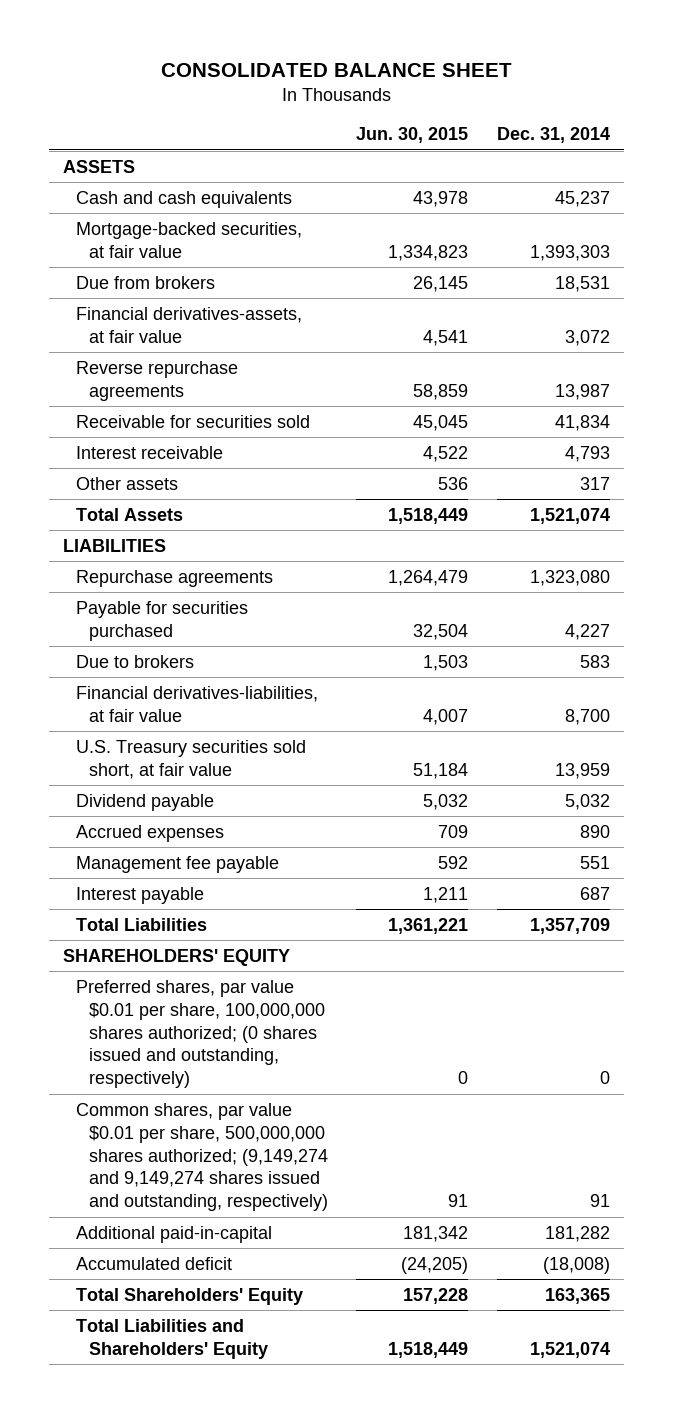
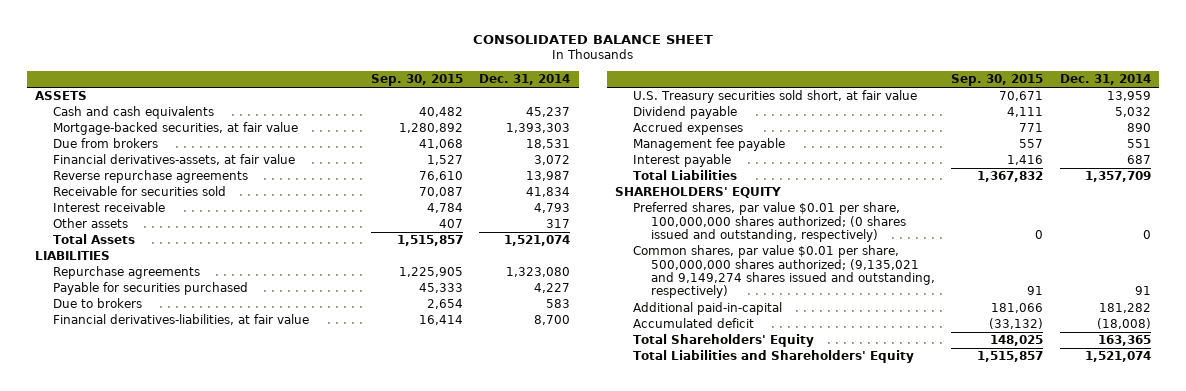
[356,127,469,144] Jun. 30, 2015 -> none
none -> [370,74,463,87] Sep. 30, 2015
[76,1102,329,1212] Common shares, par value $0.01 per share, 500,000,000 shares authorized; (9,149,274 and 9,149,274 shares issued and outstanding, respectively) -> [632,245,935,299] Common shares, par value $0.01 per share, 500,000,000 shares authorized; (9,135,021 and 9,149,274 shares issued and outstanding, respectively)

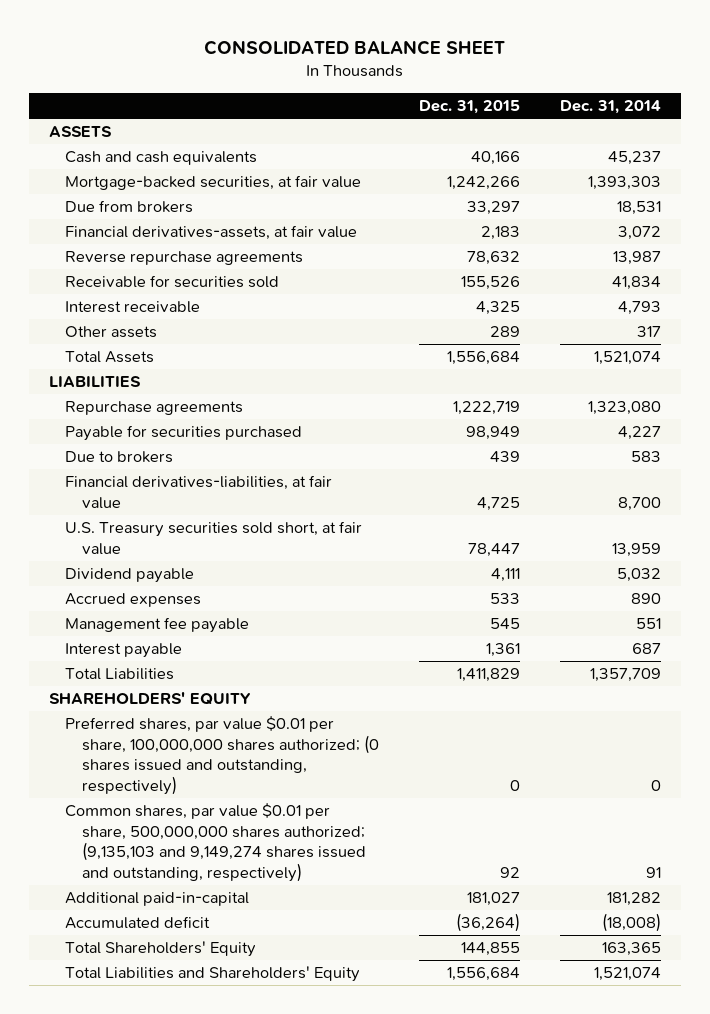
[370,74,463,87] Sep. 30, 2015 -> none
none -> [418,99,520,114] Dec. 31, 2015
[632,245,935,299] Common shares, par value $0.01 per share, 500,000,000 shares authorized; (9,135,021 and 9,149,274 shares issued and outstanding, respectively) -> [65,803,366,882] Common shares, par value $0.01 per share, 500,000,000 shares authorized; (9,135,103 and 9,149,274 shares issued and outstanding, respectively)

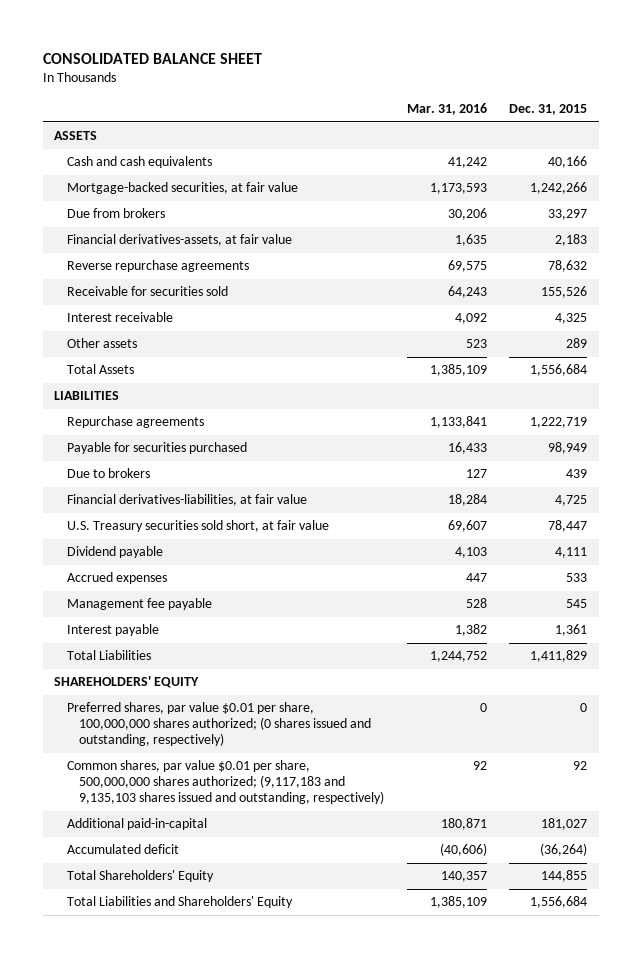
[560,99,662,114] Dec. 31, 2014 -> none
none -> [406,103,487,116] Mar. 31, 2016
[65,803,366,882] Common shares, par value $0.01 per share, 500,000,000 shares authorized; (9,135,103 and 9,149,274 shares issued and outstanding, respectively) -> [66,760,385,805] Common shares, par value $0.01 per share, 500,000,000 shares authorized; (9,117,183 and 9,135,103 shares issued and outstanding, respectively)

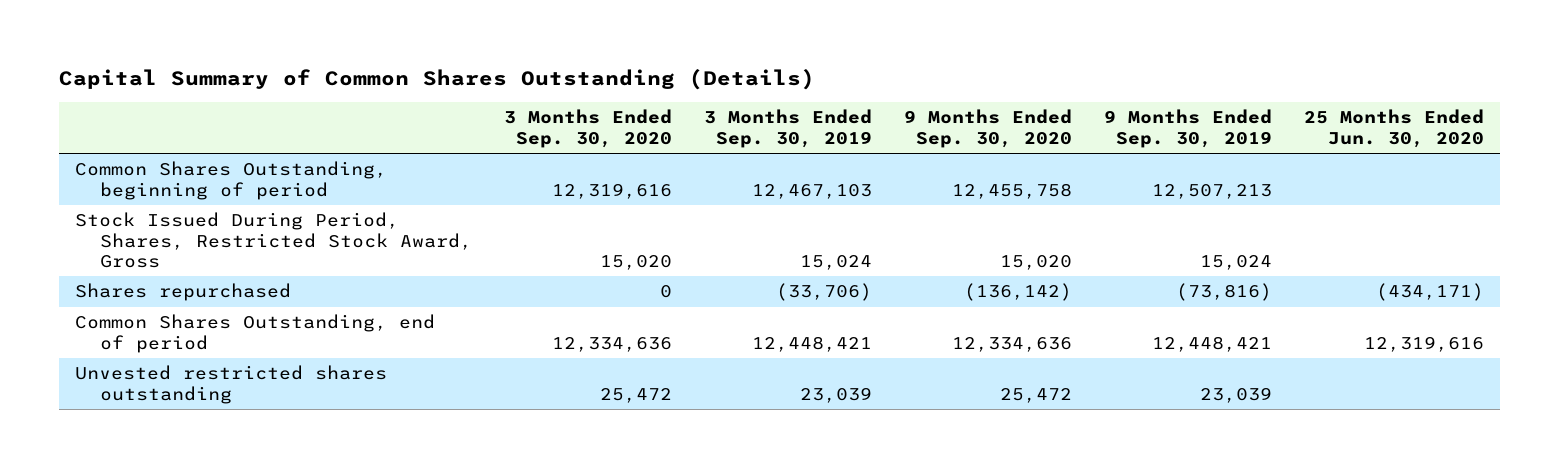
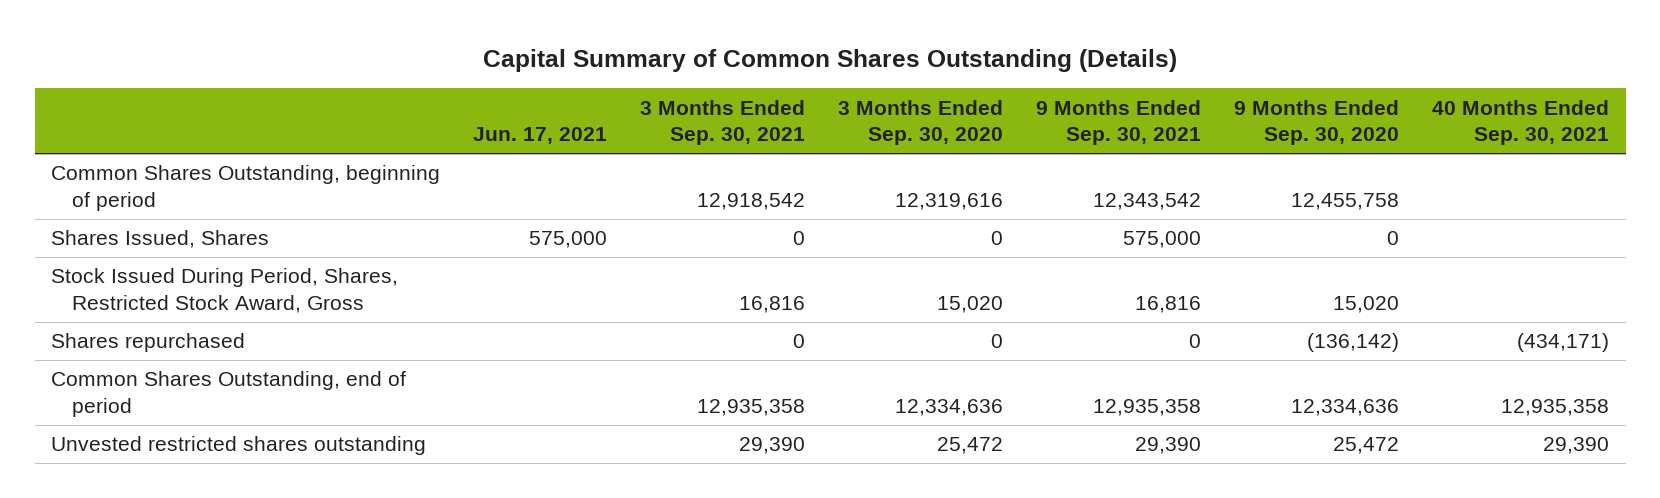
[704,109,873,148] 3 Months Ended Sep. 30, 2019 -> none
[1104,109,1273,148] 9 Months Ended Sep. 30, 2019 -> none
[1304,109,1485,148] 25 Months Ended Jun. 30, 2020 -> none
none -> [473,127,608,145] Jun. 17, 2021
none -> [640,99,806,146] 3 Months Ended Sep. 30, 2021
none -> [1036,99,1202,146] 9 Months Ended Sep. 30, 2021
none -> [1432,99,1610,146] 40 Months Ended Sep. 30, 2021
none -> [51,230,270,249] Shares Issued, Shares

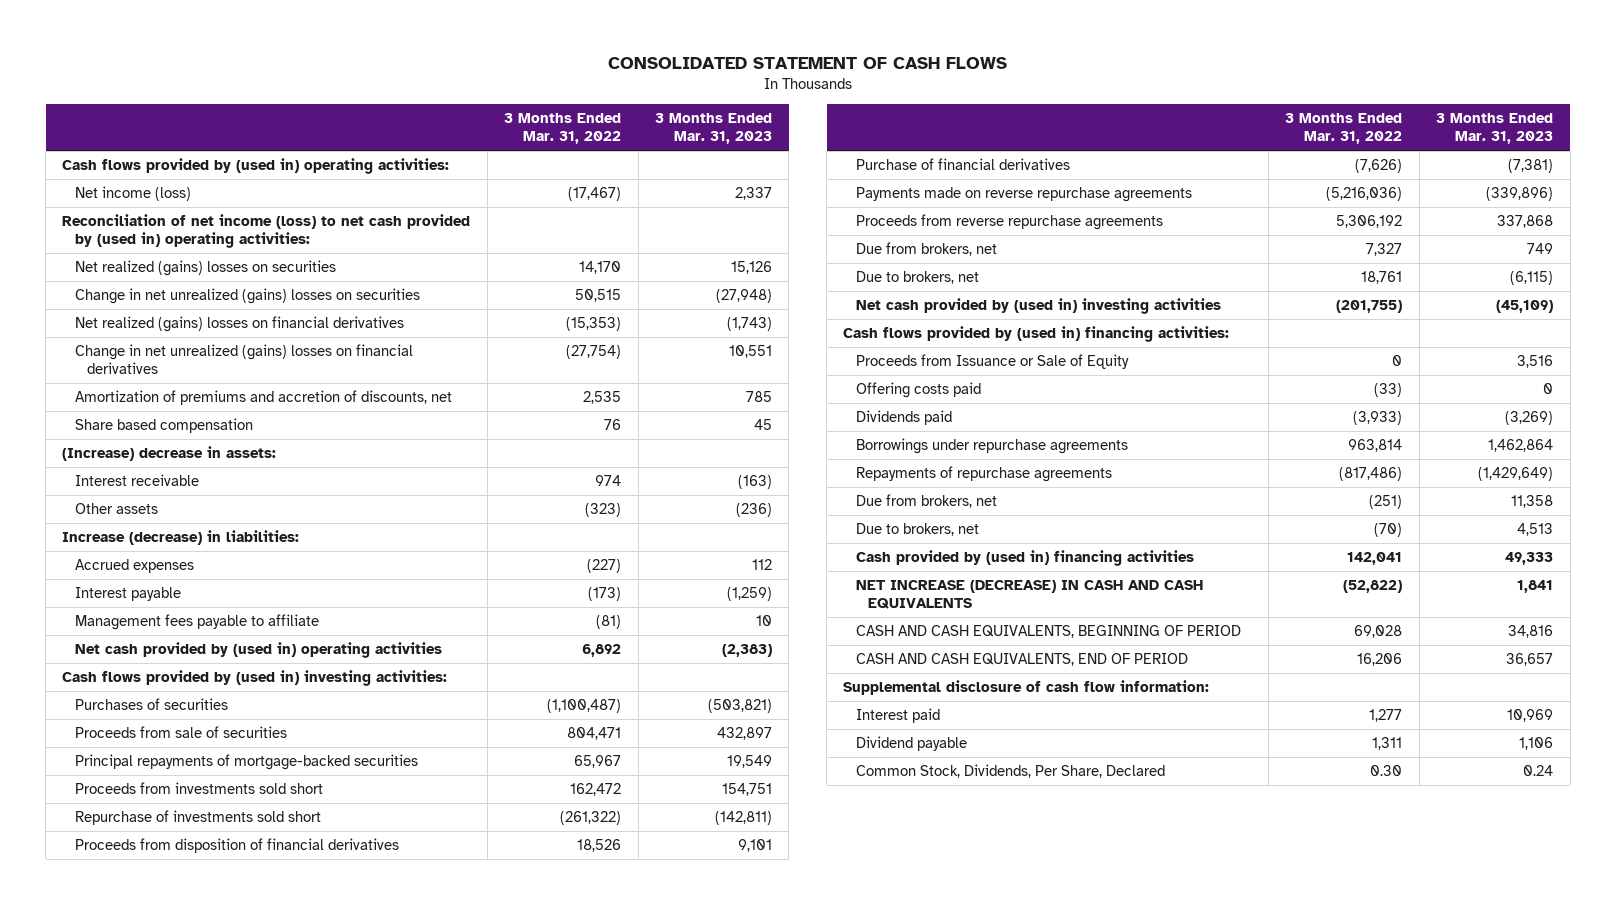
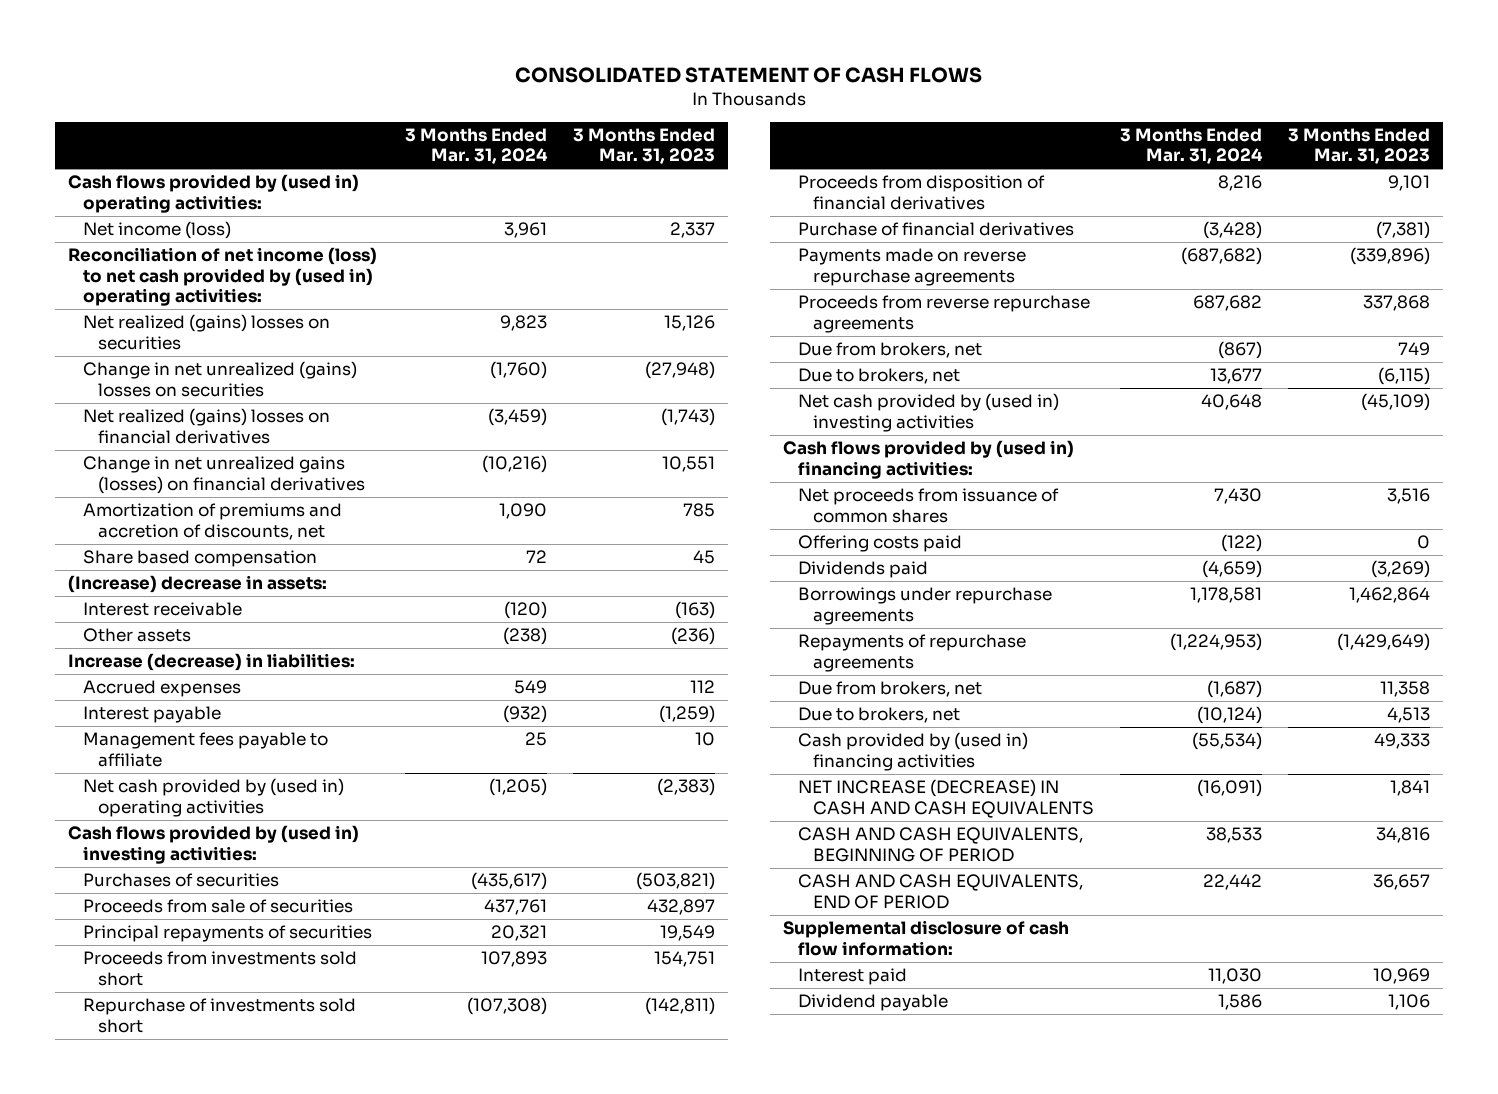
[504,113,622,145] 3 Months Ended Mar. 31, 2022 -> none
none -> [405,127,549,165] 3 Months Ended Mar. 31, 2024
[74,344,413,375] Change in net unrealized (gains) losses on financial derivatives -> [83,456,366,494] Change in net unrealized gains (losses) on financial derivatives
[74,754,418,771] Principal repayments of mortgage-backed securities -> [83,925,373,943] Principal repayments of securities
[855,354,1129,370] Proceeds from Issuance or Sale of Equity -> [798,488,1060,523] Net proceeds from issuance of common shares
[855,764,1165,779] Common Stock, Dividends, Per Share, Declared -> none

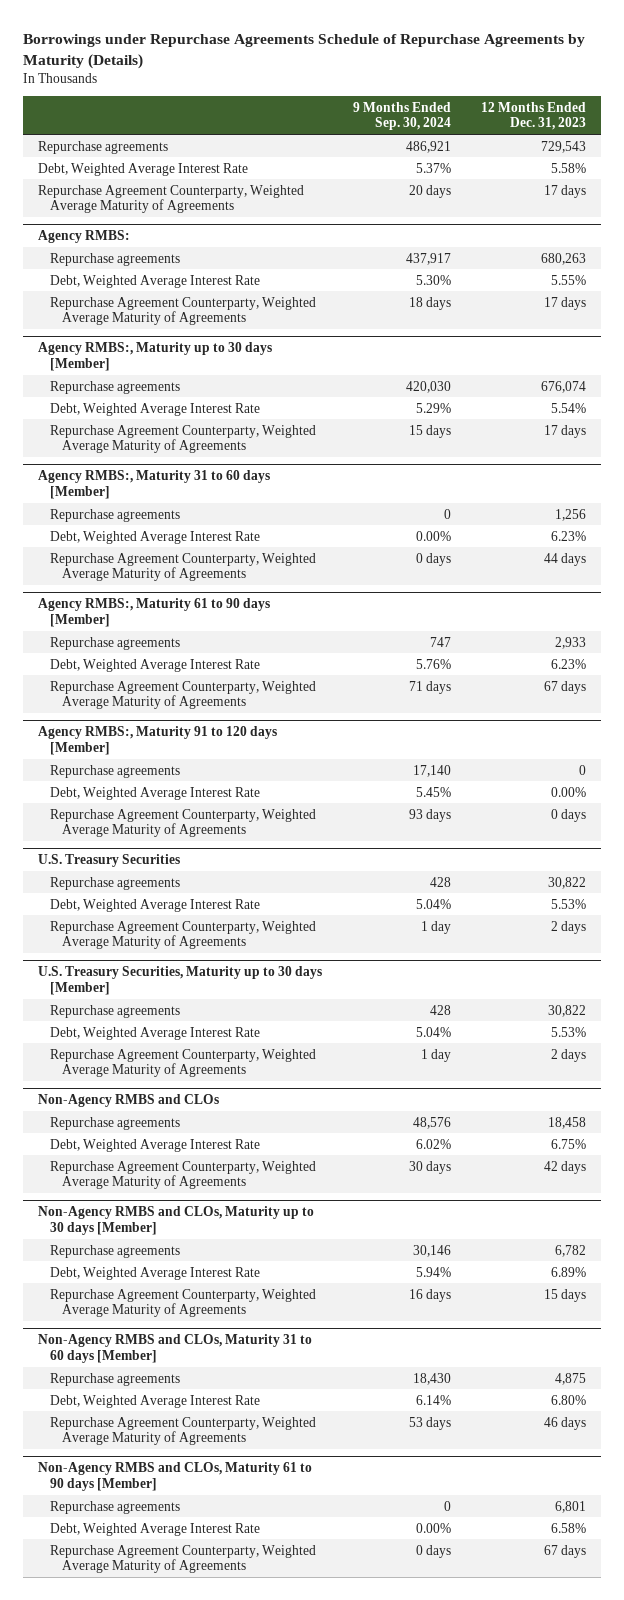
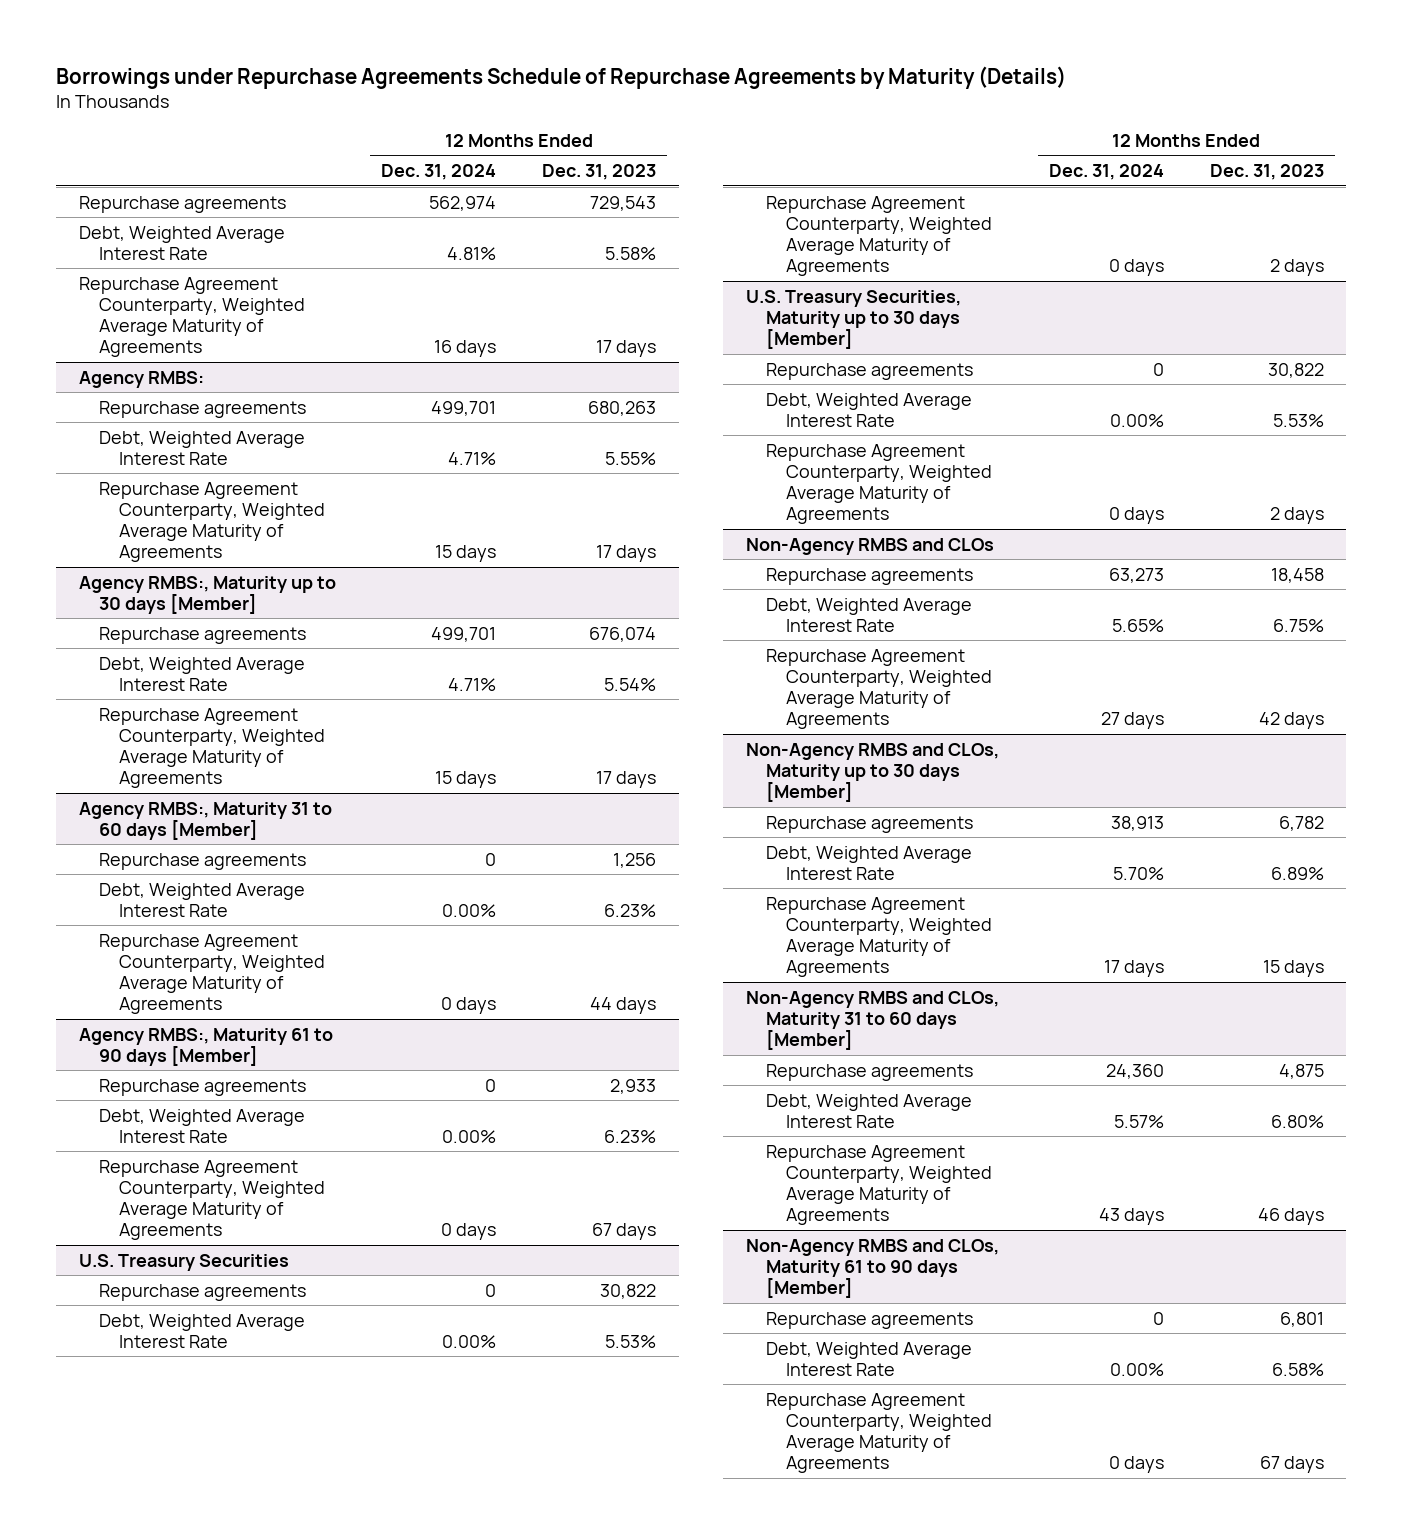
[352,101,451,131] 9 Months Ended Sep. 30, 2024 -> none
none -> [381,164,497,181] Dec. 31, 2024
[38,726,278,755] Agency RMBS:, Maturity 91 to 120 days [Member] -> none
[50,764,181,778] Repurchase agreements -> none
[50,786,261,800] Debt, Weighted Average Interest Rate -> none
[50,808,317,838] Repurchase Agreement Counterparty, Weighted Average Maturity of Agreements -> none

